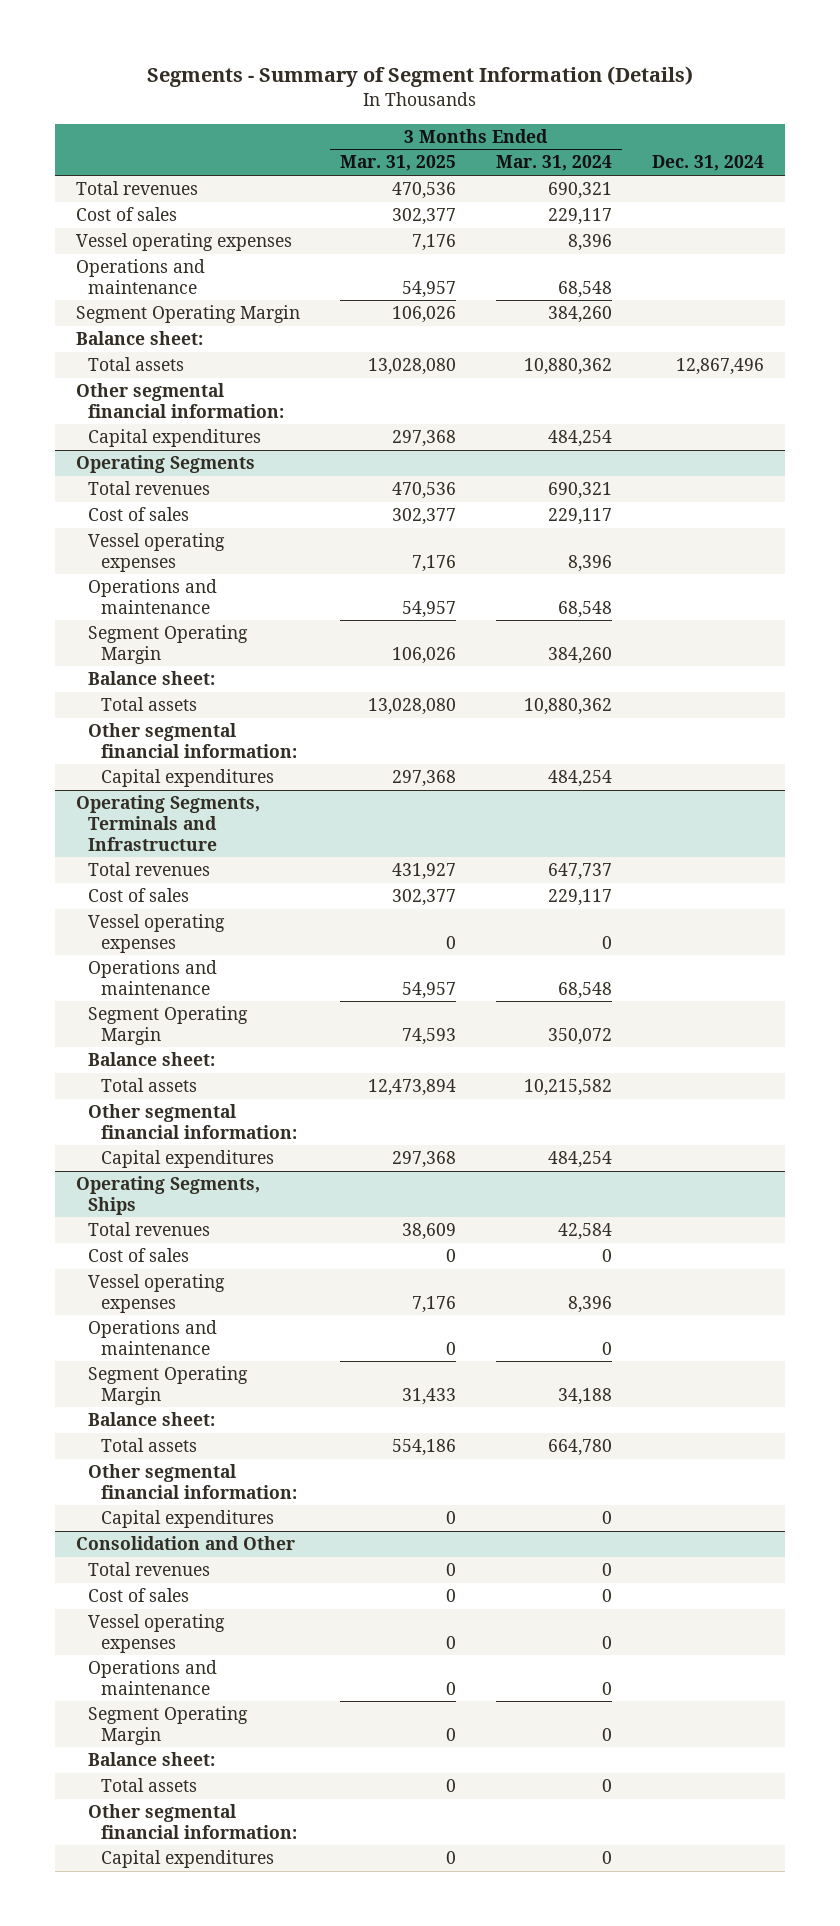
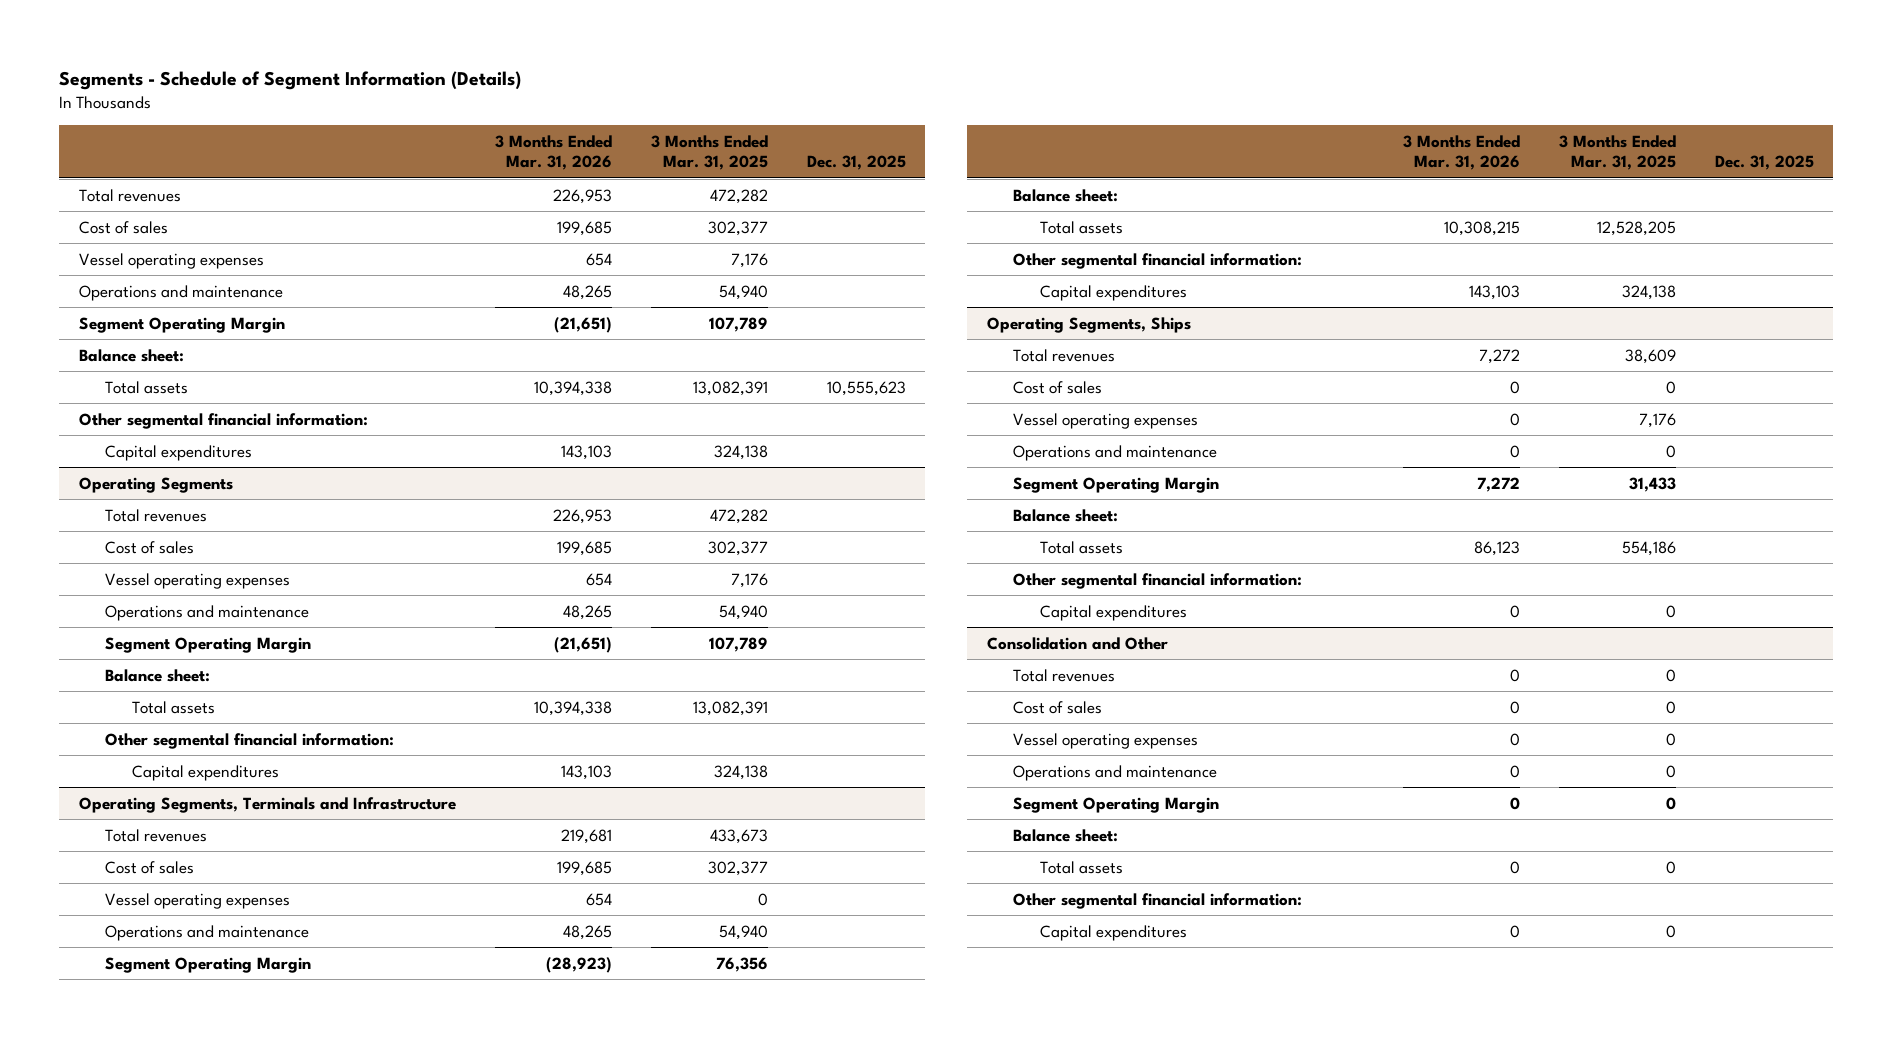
[147,66,694,88] Segments - Summary of Segment Information (Details) -> [59,71,522,91] Segments - Schedule of Segment Information (Details)
[496,155,613,172] Mar. 31, 2024 -> none
[652,155,765,172] Dec. 31, 2024 -> none
none -> [494,134,612,171] 3 Months Ended Mar. 31, 2026
none -> [806,155,906,171] Dec. 31, 2025
[391,182,456,200] 470,536 -> [709,188,768,204] 472,282
[401,280,456,298] 54,957 -> [718,284,768,300] 54,940
[391,306,456,324] 106,026 -> [708,316,768,332] 107,789
[367,358,456,376] 13,028,080 -> [692,380,768,396] 13,082,391
[391,430,456,448] 297,368 -> [713,444,768,460] 324,138
[391,482,456,500] 470,536 -> [709,508,768,524] 472,282
[401,600,456,618] 54,957 -> [718,604,768,620] 54,940
[391,646,456,664] 106,026 -> [708,636,768,652] 107,789
[367,698,456,716] 13,028,080 -> [692,700,768,716] 13,082,391
[391,770,456,788] 297,368 -> [713,764,768,780] 324,138
[391,863,456,881] 431,927 -> [709,828,768,844] 433,673
[401,981,456,999] 54,957 -> [718,924,768,940] 54,940
[401,1027,456,1045] 74,593 -> [715,956,768,972] 76,356
[367,1079,456,1097] 12,473,894 -> [1596,220,1676,236] 12,528,205
[391,1151,456,1169] 297,368 -> [1621,284,1676,300] 324,138

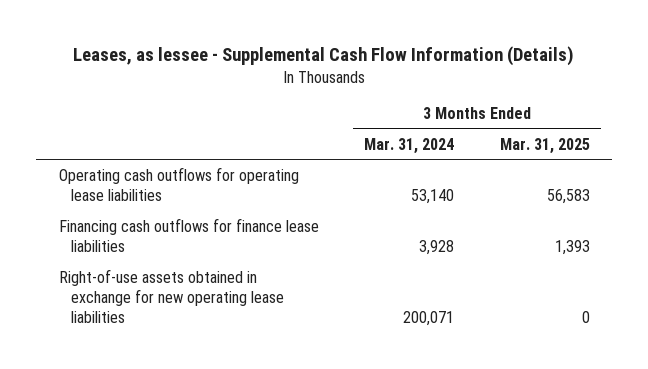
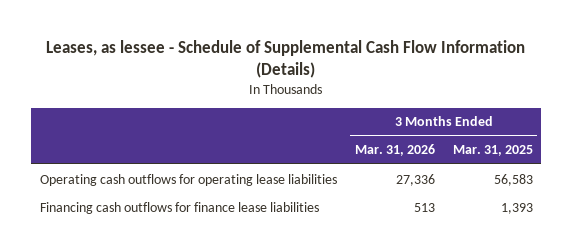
[73,45,575,66] Leases, as lessee - Supplemental Cash Flow Information (Details) -> [46,39,526,78] Leases, as lessee - Schedule of Supplemental Cash Flow Information (Details)
[364,137,455,154] Mar. 31, 2024 -> none
none -> [354,144,435,157] Mar. 31, 2026
[58,268,284,324] Right-of-use assets obtained in exchange for new operating lease liabilities -> none

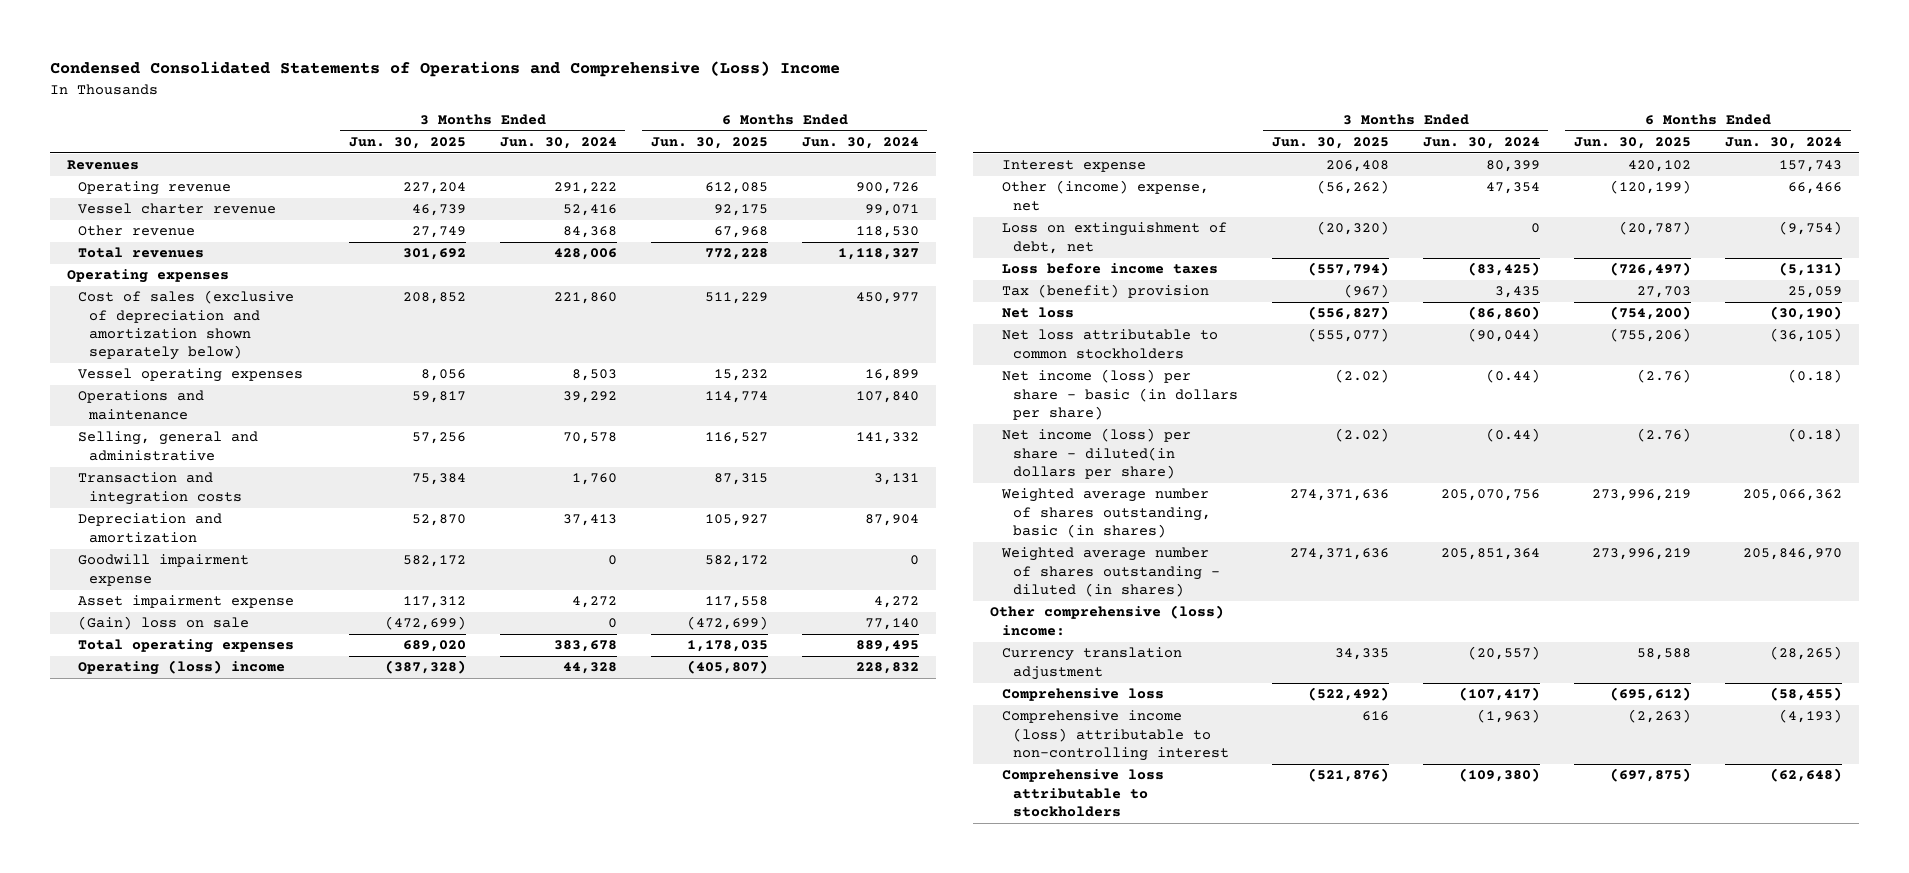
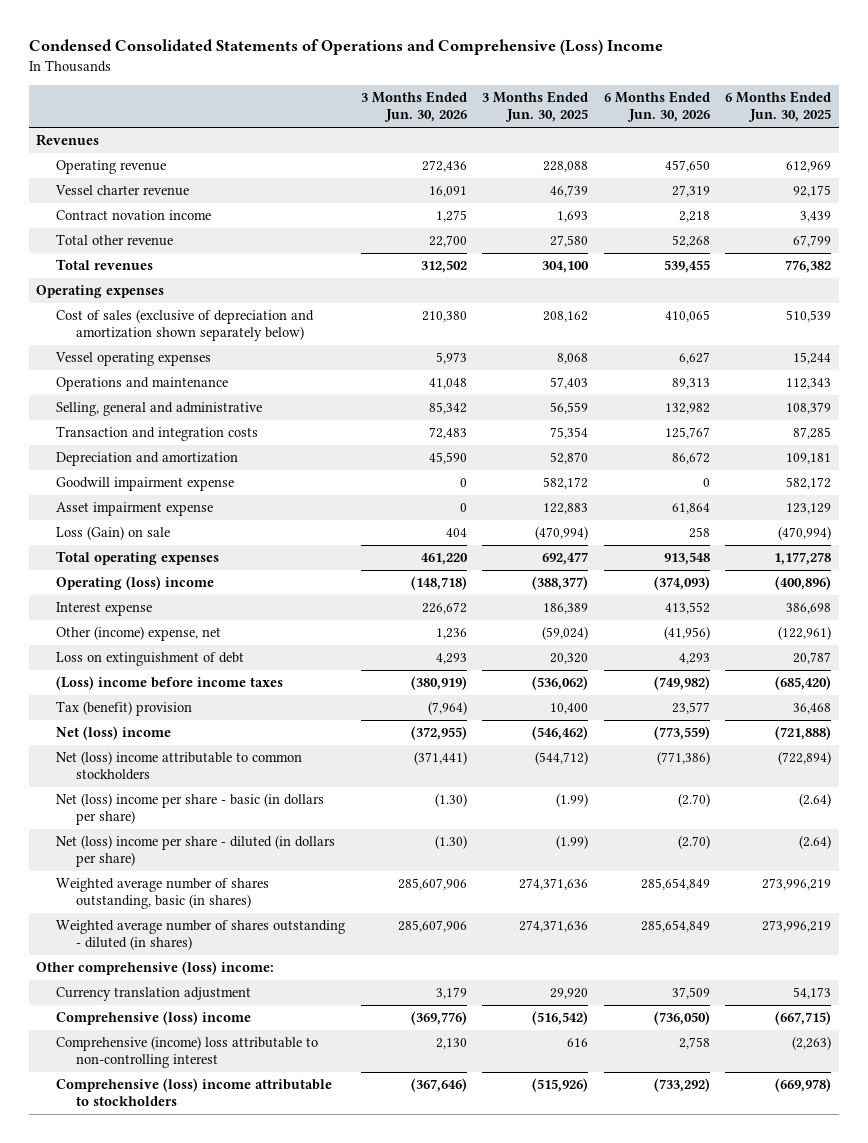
[499,137,617,150] Jun. 30, 2024 -> none
[801,137,919,150] Jun. 30, 2024 -> none
none -> [360,91,467,123] 3 Months Ended Jun. 30, 2026
none -> [603,91,710,123] 6 Months Ended Jun. 30, 2026
[402,182,466,195] 227,204 -> [543,161,589,173] 228,088
[704,182,768,195] 612,085 -> [786,161,832,173] 612,969
none -> [56,210,212,221] Contract novation income
[78,225,196,237] Other revenue -> [56,234,174,247] Total other revenue
[411,226,466,239] 27,749 -> [550,235,589,248] 27,580
[713,226,768,239] 67,968 -> [793,235,832,248] 67,799
[402,248,466,261] 301,692 -> [542,261,590,274] 304,100
[704,248,768,261] 772,228 -> [785,260,832,274] 776,382
[402,292,466,305] 208,852 -> [543,311,589,323] 208,162
[704,292,768,305] 511,229 -> [786,310,832,323] 510,539
[420,369,466,382] 8,056 -> [557,353,589,365] 8,068
[713,369,768,382] 15,232 -> [793,352,832,365] 15,244
[411,391,466,404] 59,817 -> [550,377,589,390] 57,403
[704,391,768,404] 114,774 -> [786,378,832,390] 112,343
[411,432,466,445] 57,256 -> [550,402,589,415] 56,559
[704,432,768,445] 116,527 -> [786,402,832,415] 108,379
[411,473,466,486] 75,384 -> [550,427,589,440] 75,354
[713,473,768,486] 87,315 -> [793,427,832,440] 87,285
[704,514,768,527] 105,927 -> [786,453,832,465] 109,181
[402,596,466,609] 117,312 -> [543,503,589,515] 122,883
[704,596,768,609] 117,558 -> [786,503,832,515] 123,129
[78,616,250,631] (Gain) loss on sale -> [56,526,171,541] Loss (Gain) on sale
[384,616,466,631] (472,699) -> [535,526,589,541] (470,994)
[686,616,768,631] (472,699) -> [778,526,832,541] (470,994)
[402,640,466,653] 689,020 -> [542,552,589,566] 692,477
[686,640,768,653] 1,178,035 -> [774,552,832,566] 1,177,278
[384,660,466,675] (387,328) -> [532,576,589,591] (388,377)
[686,660,768,675] (405,807) -> [775,576,832,591] (400,896)
[1325,160,1389,173] 206,408 -> [543,603,589,615] 186,389
[1627,160,1691,173] 420,102 -> [786,603,832,615] 386,698
[1316,180,1389,195] (56,262) -> [542,626,589,641] (59,024)
[1609,180,1691,195] (120,199) -> [778,626,832,641] (122,961)
[1001,222,1227,254] Loss on extinguishment of debt, net -> [56,652,245,667] Loss on extinguishment of debt
[1316,221,1389,236] (20,320) -> [550,653,589,665] 20,320
[1618,221,1691,236] (20,787) -> [793,652,832,665] 20,787
[1001,263,1218,275] Loss before income taxes -> [56,676,284,691] (Loss) income before income taxes
[1307,262,1389,277] (557,794) -> [532,676,589,691] (536,062)
[1609,262,1691,277] (726,497) -> [775,676,832,691] (685,420)
[1343,284,1389,299] (967) -> [550,703,589,715] 10,400
[1636,286,1691,299] 27,703 -> [793,703,832,715] 36,468
[1001,307,1074,319] Net loss -> [56,726,172,741] Net (loss) income
[1307,306,1389,321] (556,827) -> [532,726,589,741] (546,462)
[1609,306,1691,321] (754,200) -> [775,726,832,741] (721,888)
[1001,329,1218,359] Net loss attributable to common stockholders -> [56,751,303,781] Net (loss) income attributable to common stockholders
[1307,328,1389,343] (555,077) -> [535,751,589,766] (544,712)
[1609,328,1691,343] (755,206) -> [778,751,832,766] (722,894)
[1001,369,1238,421] Net income (loss) per share - basic (in dollars per share) -> [56,793,325,826] Net (loss) income per share - basic (in dollars per share)
[1334,369,1389,384] (2.02) -> [556,793,589,808] (1.99)
[1636,369,1691,384] (2.76) -> [799,793,832,808] (2.64)
[1001,428,1191,480] Net income (loss) per share - diluted(in dollars per share) -> [56,835,336,868] Net (loss) income per share - diluted (in dollars per share)
[1334,428,1389,443] (2.02) -> [556,835,589,850] (1.99)
[1636,428,1691,443] (2.76) -> [799,835,832,850] (2.64)
[1334,648,1389,661] 34,335 -> [550,988,589,1000] 29,920
[1636,648,1691,661] 58,588 -> [793,987,832,1000] 54,173
[1001,688,1164,702] Comprehensive loss -> [56,1011,252,1026] Comprehensive (loss) income
[1307,687,1389,702] (522,492) -> [532,1011,589,1026] (516,542)
[1609,687,1691,702] (695,612) -> [775,1011,832,1026] (667,715)
[1001,710,1229,762] Comprehensive income (loss) attributable to non-controlling interest -> [56,1036,319,1069] Comprehensive (income) loss attributable to non-controlling interest
[1001,769,1164,818] Comprehensive loss attributable to stockholders -> [56,1078,333,1107] Comprehensive (loss) income attributable to stockholders
[1307,768,1389,783] (521,876) -> [532,1078,589,1093] (515,926)
[1609,768,1691,783] (697,875) -> [775,1078,832,1093] (669,978)

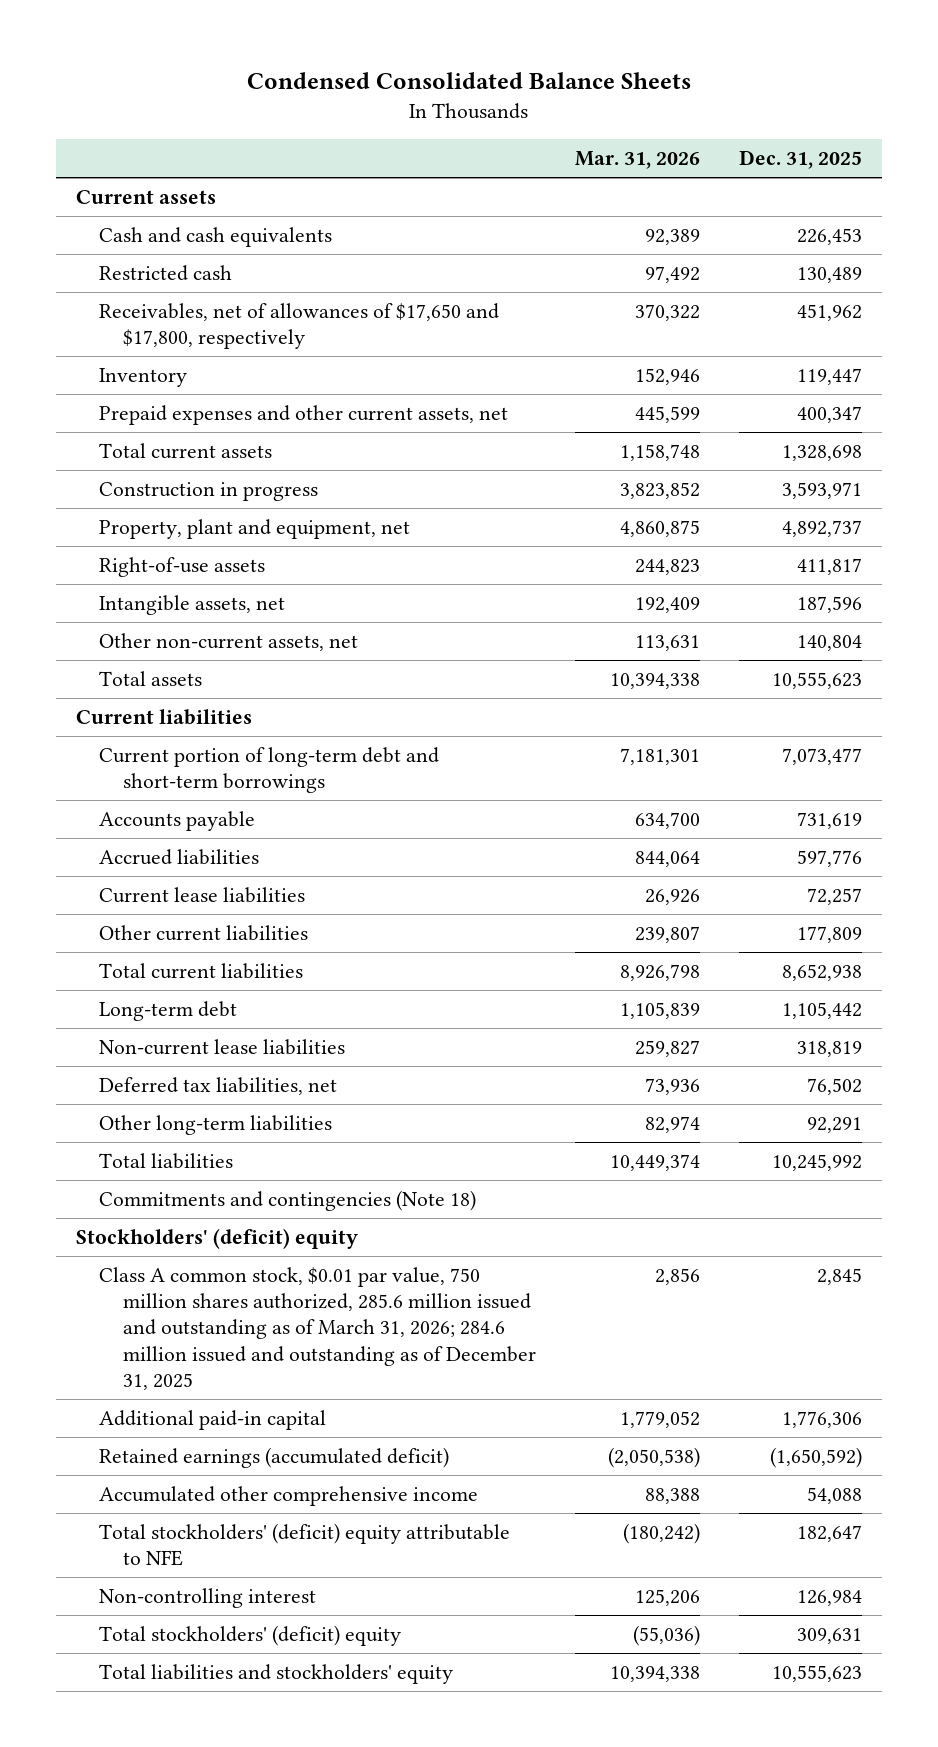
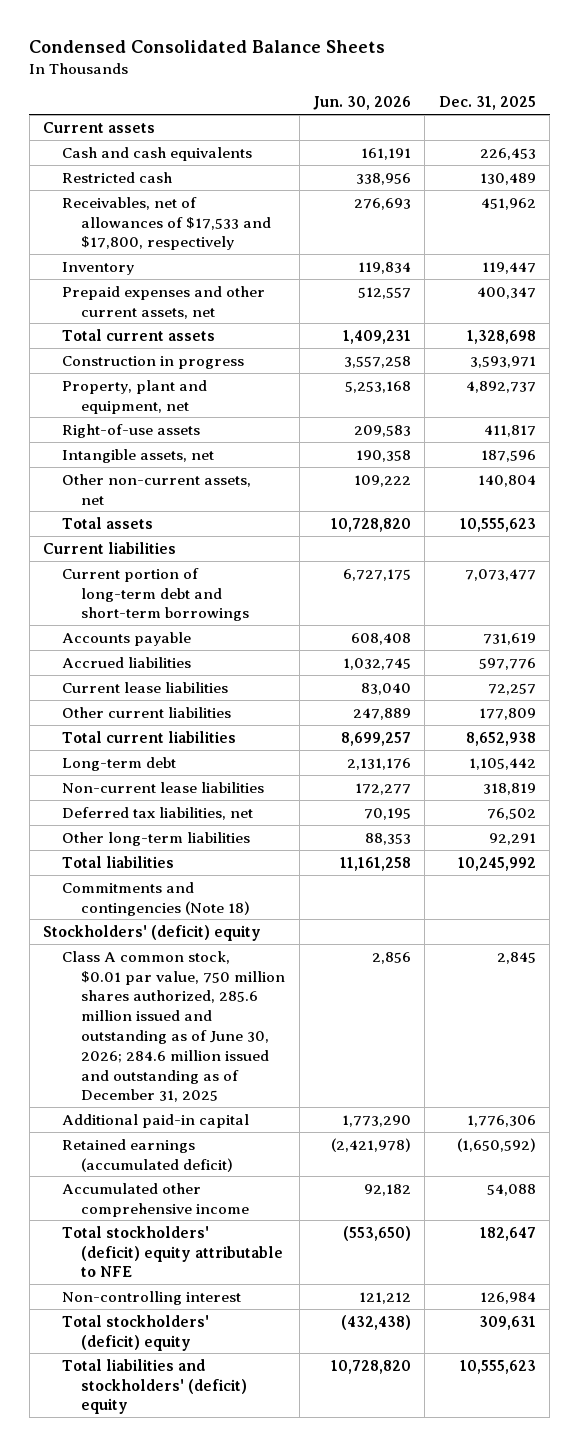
[575,151,701,170] Mar. 31, 2026 -> none
none -> [313,96,412,111] Jun. 30, 2026
[99,302,500,350] Receivables, net of allowances of $17,650 and $17,800, respectively -> [62,196,272,251] Receivables, net of allowances of $17,533 and $17,800, respectively
[99,1266,537,1390] Class A common stock, $0.01 par value, 750 million shares authorized, 285.6 million issued and outstanding as of March 31, 2026; 284.6 million issued and outstanding as of December 31, 2025 -> [62,950,286,1103] Class A common stock, $0.01 par value, 750 million shares authorized, 285.6 million issued and outstanding as of June 30, 2026; 284.6 million issued and outstanding as of December 31, 2025
[99,1663,454,1684] Total liabilities and stockholders' equity -> [62,1358,248,1415] Total liabilities and stockholders' (deficit) equity

